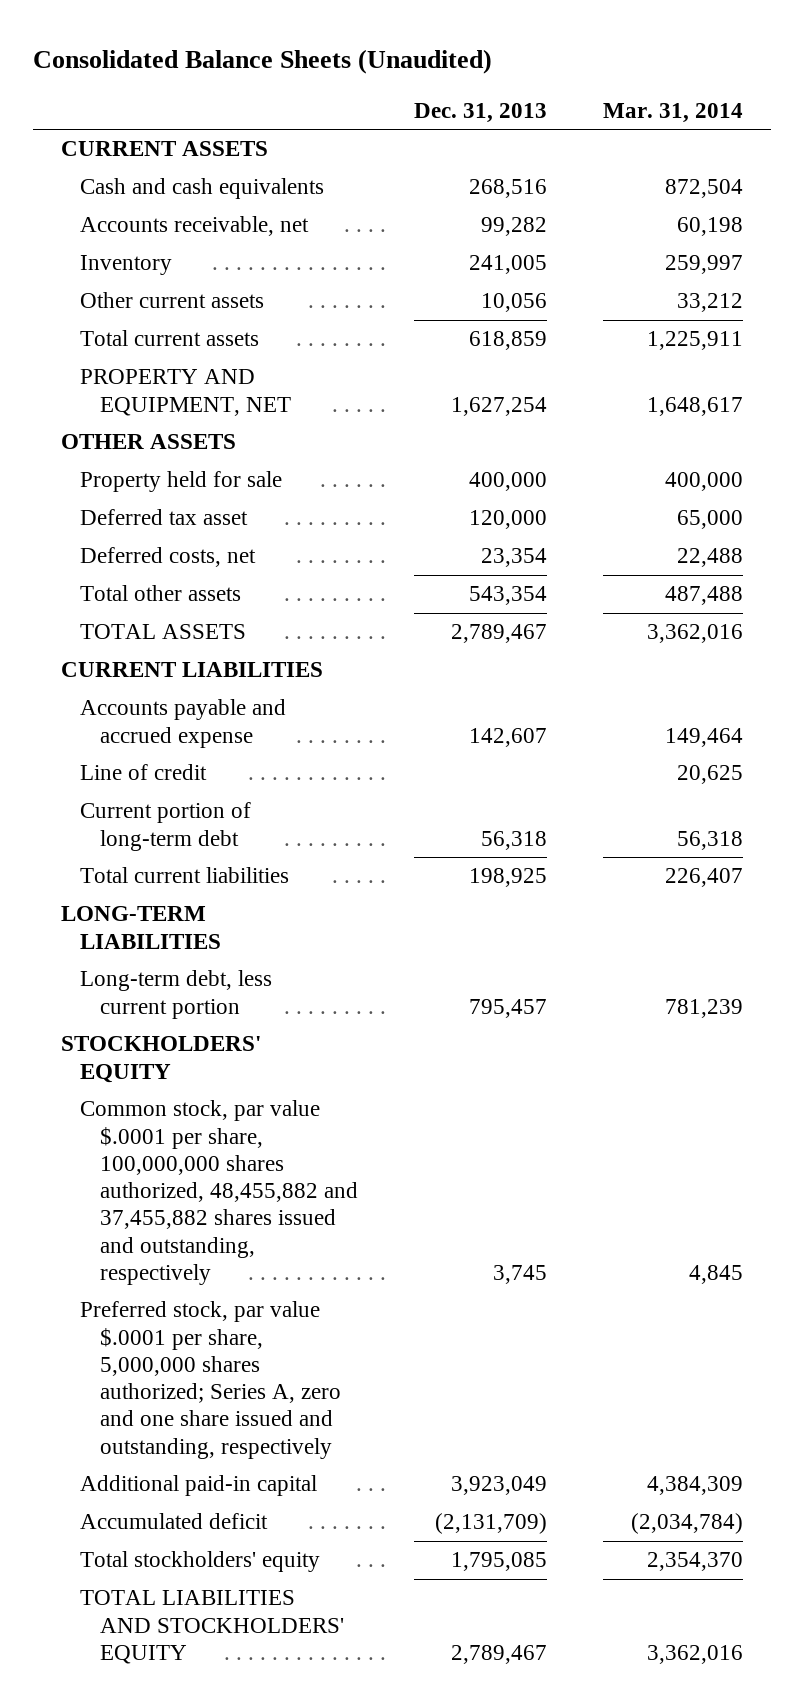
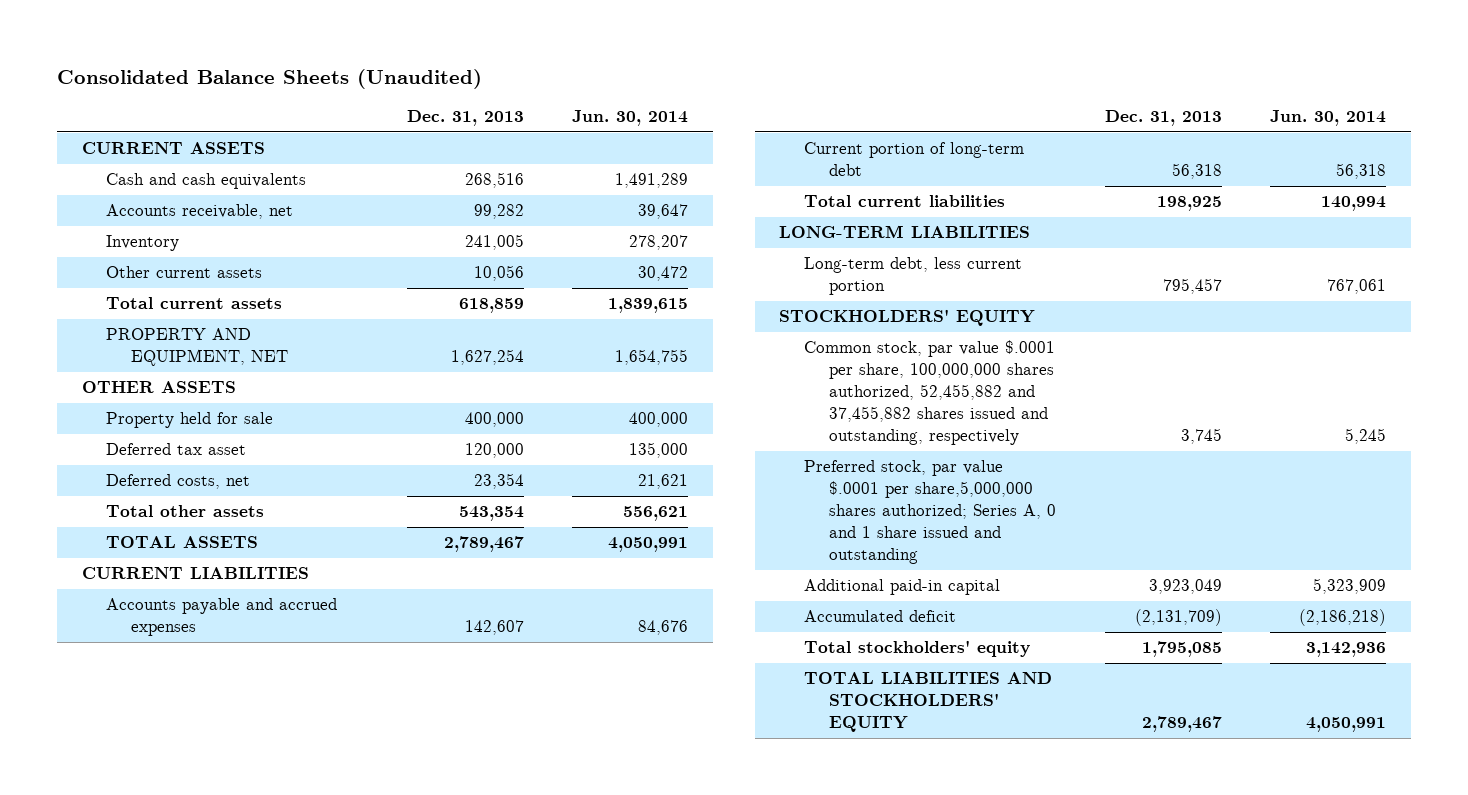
[603,102,744,123] Mar. 31, 2014 -> none
none -> [572,109,689,126] Jun. 30, 2014
[80,764,208,781] Line of credit -> none
[80,699,287,748] Accounts payable and accrued expense -> [106,598,338,637] Accounts payable and accrued expenses
[80,1100,358,1285] Common stock, par value $.0001 per share, 100,000,000 shares authorized, 48,455,882 and 37,455,882 shares issued and outstanding, respectively -> [804,340,1056,446] Common stock, par value $.0001 per share, 100,000,000 shares authorized, 52,455,882 and 37,455,882 shares issued and outstanding, respectively
[80,1301,341,1459] Preferred stock, par value $.0001 per share, 5,000,000 shares authorized; Series A, zero and one share issued and outstanding, respectively -> [804,460,1056,565] Preferred stock, par value $.0001 per share,5,000,000 shares authorized; Series A, 0 and 1 share issued and outstanding

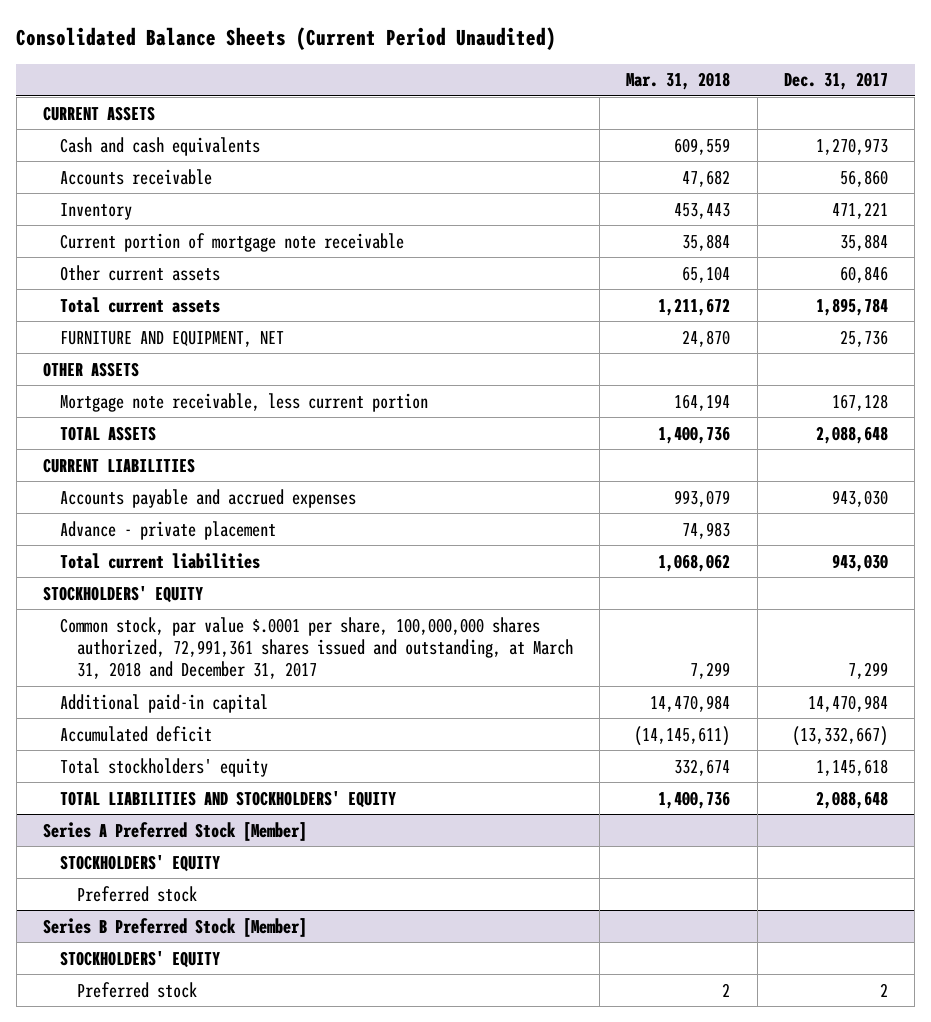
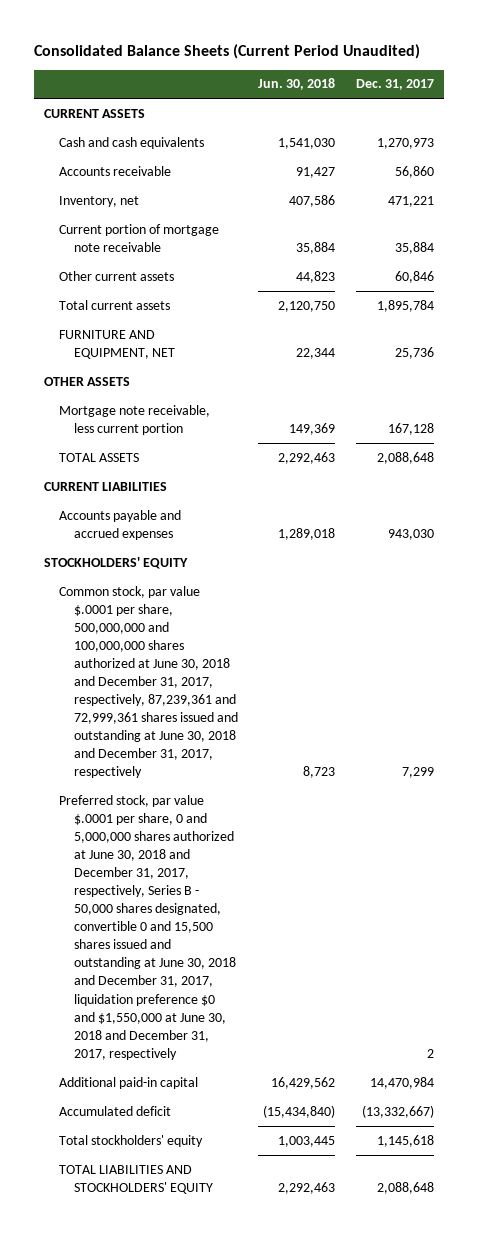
[626,72,731,91] Mar. 31, 2018 -> none
none -> [258,78,336,91] Jun. 30, 2018
[59,202,132,220] Inventory -> [58,195,139,207] Inventory, net
[59,520,276,540] Advance - private placement -> none
[59,552,260,569] Total current liabilities -> none
[59,616,573,680] Common stock, par value $.0001 per share, 100,000,000 shares authorized, 72,991,361 shares issued and outstanding, at March 31, 2018 and December 31, 2017 -> [58,585,238,779] Common stock, par value $.0001 per share, 500,000,000 and 100,000,000 shares authorized at June 30, 2018 and December 31, 2017, respectively, 87,239,361 and 72,999,361 shares issued and outstanding at June 30, 2018 and December 31, 2017, respectively
none -> [58,794,236,1060] Preferred stock, par value $.0001 per share, 0 and 5,000,000 shares authorized at June 30, 2018 and December 31, 2017, respectively, Series B - 50,000 shares designated, convertible 0 and 15,500 shares issued and outstanding at June 30, 2018 and December 31, 2017, liquidation preference $0 and $1,550,000 at June 30, 2018 and December 31, 2017, respectively
[42,821,307,841] Series A Preferred Stock [Member] -> none
[59,854,220,872] STOCKHOLDERS' EQUITY -> none
[76,885,197,902] Preferred stock -> none
[42,917,307,937] Series B Preferred Stock [Member] -> none
[59,950,220,968] STOCKHOLDERS' EQUITY -> none
[76,981,197,998] Preferred stock -> none

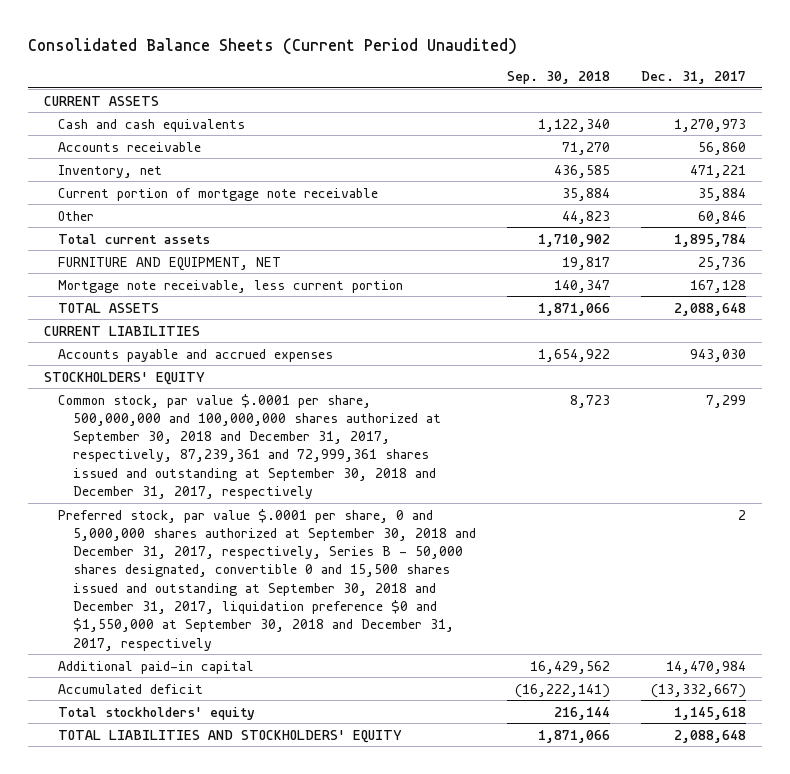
[258,78,336,91] Jun. 30, 2018 -> none
none -> [507,71,611,85] Sep. 30, 2018
[58,270,174,281] Other current assets -> [58,210,95,221] Other
[44,376,131,386] OTHER ASSETS -> none
[58,585,238,779] Common stock, par value $.0001 per share, 500,000,000 and 100,000,000 shares authorized at June 30, 2018 and December 31, 2017, respectively, 87,239,361 and 72,999,361 shares issued and outstanding at June 30, 2018 and December 31, 2017, respectively -> [58,393,441,500] Common stock, par value $.0001 per share, 500,000,000 and 100,000,000 shares authorized at September 30, 2018 and December 31, 2017, respectively, 87,239,361 and 72,999,361 shares issued and outstanding at September 30, 2018 and December 31, 2017, respectively
[58,794,236,1060] Preferred stock, par value $.0001 per share, 0 and 5,000,000 shares authorized at June 30, 2018 and December 31, 2017, respectively, Series B - 50,000 shares designated, convertible 0 and 15,500 shares issued and outstanding at June 30, 2018 and December 31, 2017, liquidation preference $0 and $1,550,000 at June 30, 2018 and December 31, 2017, respectively -> [58,508,476,651] Preferred stock, par value $.0001 per share, 0 and 5,000,000 shares authorized at September 30, 2018 and December 31, 2017, respectively, Series B - 50,000 shares designated, convertible 0 and 15,500 shares issued and outstanding at September 30, 2018 and December 31, 2017, liquidation preference $0 and $1,550,000 at September 30, 2018 and December 31, 2017, respectively

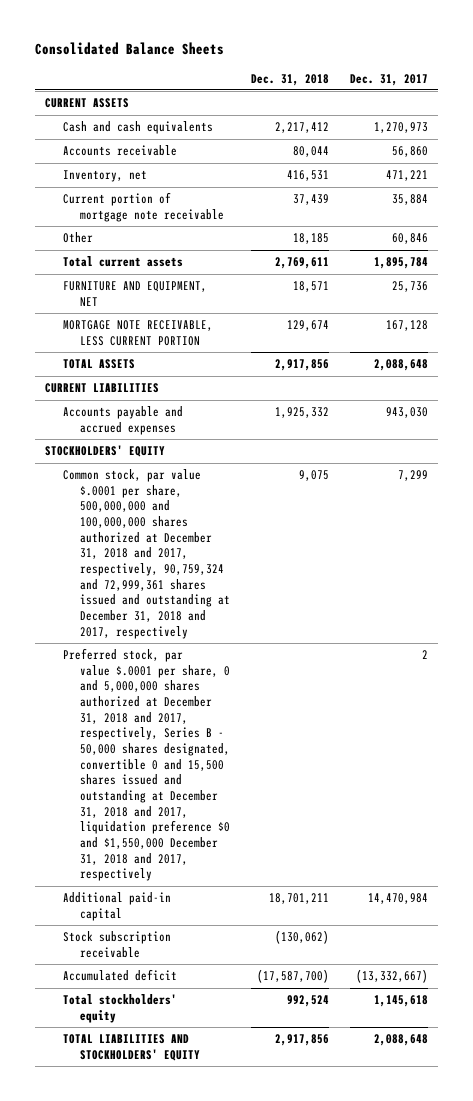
[28,37,518,55] Consolidated Balance Sheets (Current Period Unaudited) -> [34,42,224,56] Consolidated Balance Sheets
[507,71,611,85] Sep. 30, 2018 -> none
none -> [250,73,329,86] Dec. 31, 2018
[58,279,404,293] Mortgage note receivable, less current portion -> [62,320,213,346] MORTGAGE NOTE RECEIVABLE, LESS CURRENT PORTION
[58,393,441,500] Common stock, par value $.0001 per share, 500,000,000 and 100,000,000 shares authorized at September 30, 2018 and December 31, 2017, respectively, 87,239,361 and 72,999,361 shares issued and outstanding at September 30, 2018 and December 31, 2017, respectively -> [62,469,230,639] Common stock, par value $.0001 per share, 500,000,000 and 100,000,000 shares authorized at December 31, 2018 and 2017, respectively, 90,759,324 and 72,999,361 shares issued and outstanding at December 31, 2018 and 2017, respectively
[58,508,476,651] Preferred stock, par value $.0001 per share, 0 and 5,000,000 shares authorized at September 30, 2018 and December 31, 2017, respectively, Series B - 50,000 shares designated, convertible 0 and 15,500 shares issued and outstanding at September 30, 2018 and December 31, 2017, liquidation preference $0 and $1,550,000 at September 30, 2018 and December 31, 2017, respectively -> [62,648,230,882] Preferred stock, par value $.0001 per share, 0 and 5,000,000 shares authorized at December 31, 2018 and 2017, respectively, Series B - 50,000 shares designated, convertible 0 and 15,500 shares issued and outstanding at December 31, 2018 and 2017, liquidation preference $0 and $1,550,000 December 31, 2018 and 2017, respectively
none -> [62,931,171,958] Stock subscription receivable

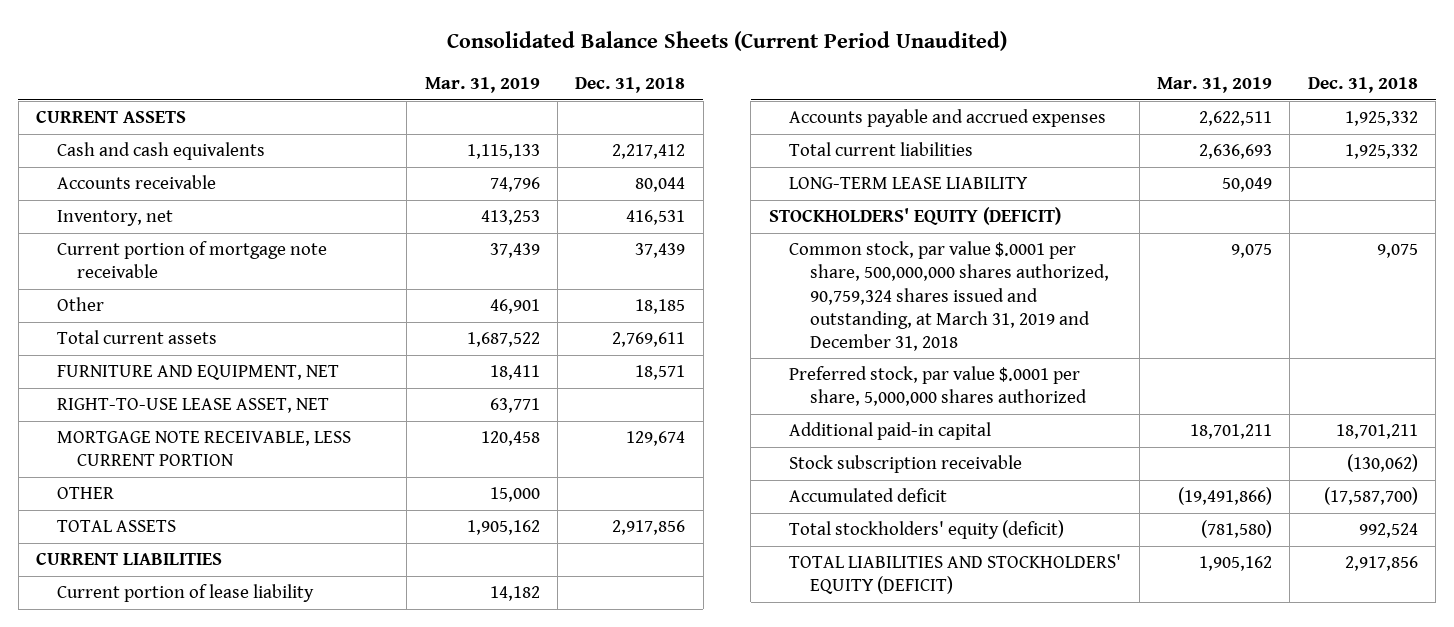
[34,42,224,56] Consolidated Balance Sheets -> [447,30,1008,51] Consolidated Balance Sheets (Current Period Unaudited)
[349,73,428,86] Dec. 31, 2017 -> none
none -> [424,77,540,94] Mar. 31, 2019
none -> [56,398,329,414] RIGHT-TO-USE LEASE ASSET, NET
none -> [56,487,114,500] OTHER
none -> [56,584,314,603] Current portion of lease liability
none -> [789,142,974,157] Total current liabilities
none -> [789,177,1029,190] LONG-TERM LEASE LIABILITY
[45,445,166,458] STOCKHOLDERS' EQUITY -> [768,207,1061,226] STOCKHOLDERS' EQUITY (DEFICIT)
[62,469,230,639] Common stock, par value $.0001 per share, 500,000,000 and 100,000,000 shares authorized at December 31, 2018 and 2017, respectively, 90,759,324 and 72,999,361 shares issued and outstanding at December 31, 2018 and 2017, respectively -> [789,241,1109,351] Common stock, par value $.0001 per share, 500,000,000 shares authorized, 90,759,324 shares issued and outstanding, at March 31, 2019 and December 31, 2018
[62,648,230,882] Preferred stock, par value $.0001 per share, 0 and 5,000,000 shares authorized at December 31, 2018 and 2017, respectively, Series B - 50,000 shares designated, convertible 0 and 15,500 shares issued and outstanding at December 31, 2018 and 2017, liquidation preference $0 and $1,550,000 December 31, 2018 and 2017, respectively -> [789,366,1087,407] Preferred stock, par value $.0001 per share, 5,000,000 shares authorized
[62,994,177,1023] Total stockholders' equity -> [789,520,1065,540] Total stockholders' equity (deficit)
[62,1034,200,1061] TOTAL LIABILITIES AND STOCKHOLDERS' EQUITY -> [789,554,1122,595] TOTAL LIABILITIES AND STOCKHOLDERS' EQUITY (DEFICIT)

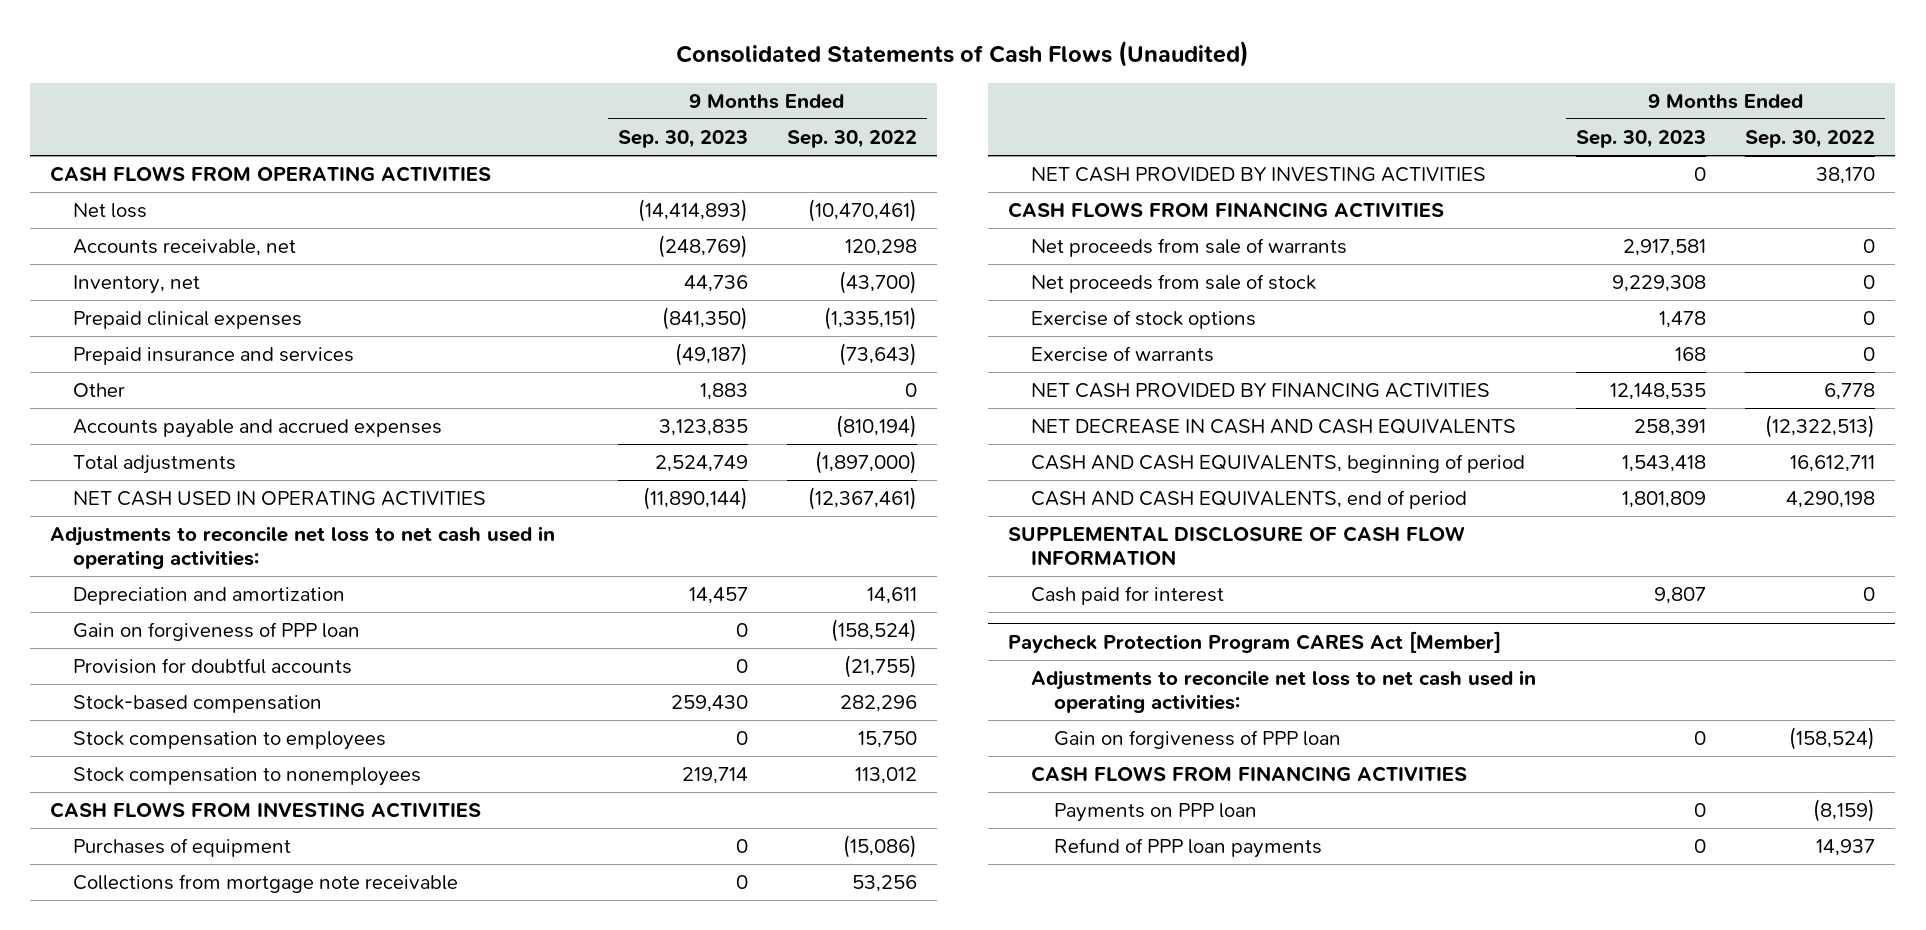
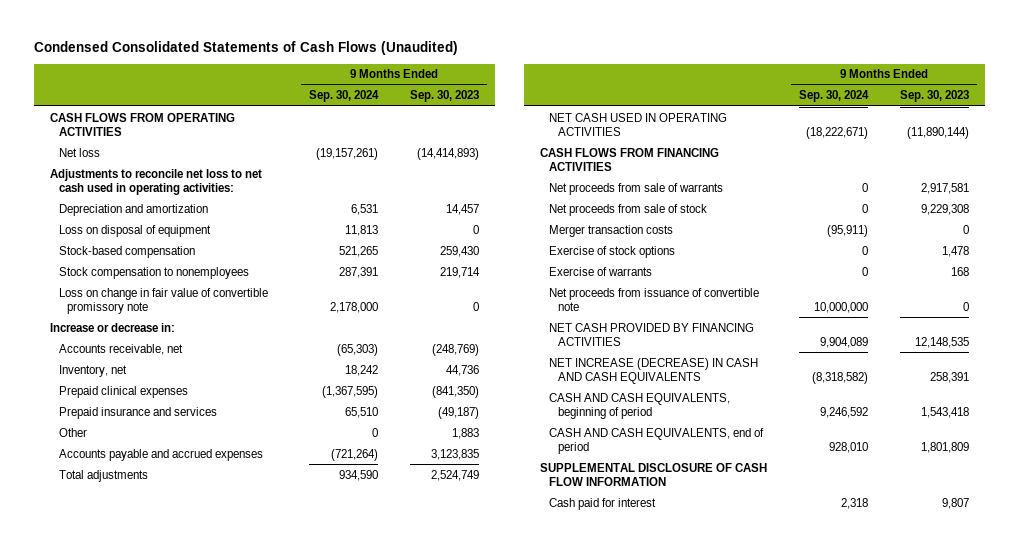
[675,41,1249,68] Consolidated Statements of Cash Flows (Unaudited) -> [33,41,458,56] Condensed Consolidated Statements of Cash Flows (Unaudited)
[787,130,918,149] Sep. 30, 2022 -> none
none -> [308,90,379,103] Sep. 30, 2024
[50,526,556,569] Adjustments to reconcile net loss to net cash used in operating activities: -> [49,168,262,195] Adjustments to reconcile net loss to net cash used in operating activities:
[72,587,345,606] Depreciation and amortization -> [58,203,208,216] Depreciation and amortization
none -> [58,224,211,237] Loss on disposal of equipment
[72,695,322,714] Stock-based compensation -> [58,245,195,258] Stock-based compensation
[72,767,421,787] Stock compensation to nonemployees -> [58,266,249,279] Stock compensation to nonemployees
none -> [58,287,268,314] Loss on change in fair value of convertible promissory note
none -> [49,322,175,332] Increase or decrease in:
[72,622,360,642] Gain on forgiveness of PPP loan -> none
[72,658,352,675] Provision for doubtful accounts -> none
[72,731,386,751] Stock compensation to employees -> none
[50,802,482,819] CASH FLOWS FROM INVESTING ACTIVITIES -> none
[72,838,291,858] Purchases of equipment -> none
[72,874,458,894] Collections from mortgage note receivable -> none
[1030,167,1486,183] NET CASH PROVIDED BY INVESTING ACTIVITIES -> none
none -> [548,224,673,237] Merger transaction costs
none -> [548,287,759,311] Net proceeds from issuance of convertible note
[1030,419,1516,435] NET DECREASE IN CASH AND CASH EQUIVALENTS -> [548,357,758,384] NET INCREASE (DECREASE) IN CASH AND CASH EQUIVALENTS
[1008,630,1502,653] Paycheck Protection Program CARES Act [Member] -> none
[1030,670,1536,713] Adjustments to reconcile net loss to net cash used in operating activities: -> none
[1053,730,1341,750] Gain on forgiveness of PPP loan -> none
[1030,766,1467,783] CASH FLOWS FROM FINANCING ACTIVITIES -> none
[1053,803,1257,823] Payments on PPP loan -> none
[1053,838,1322,859] Refund of PPP loan payments -> none

